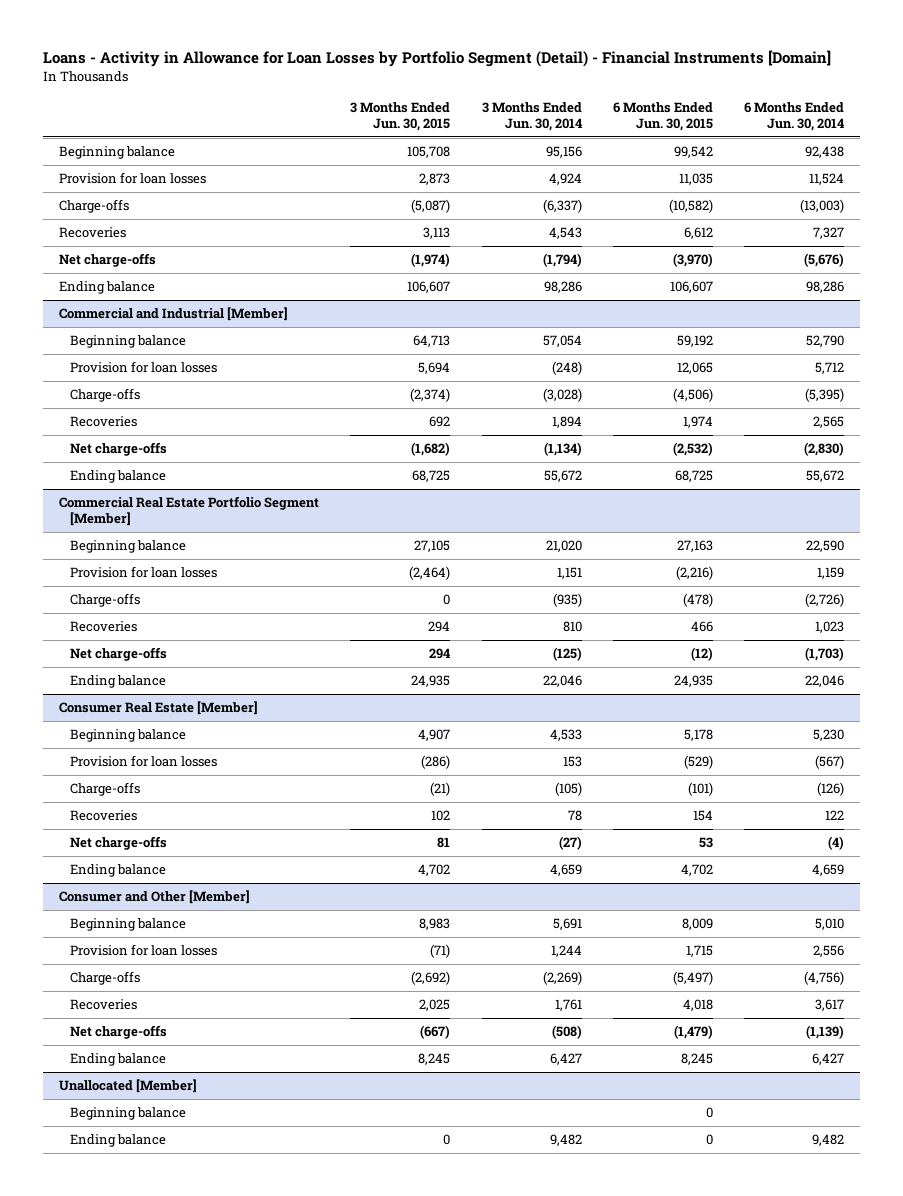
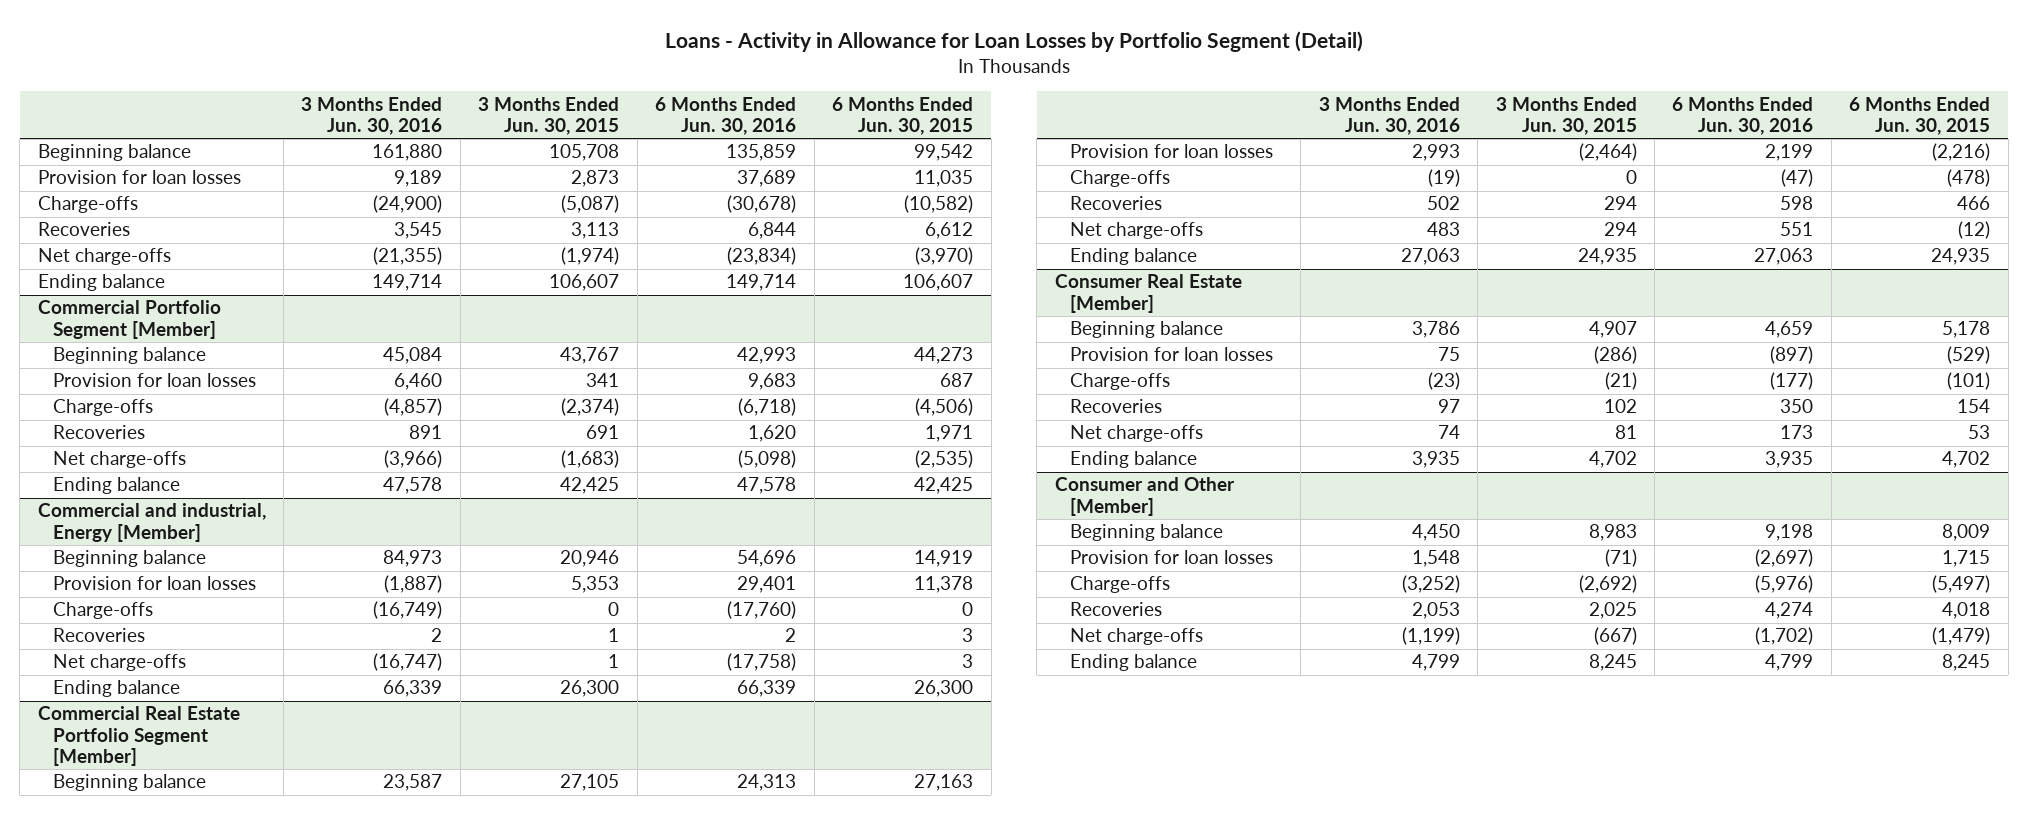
[43,50,832,68] Loans - Activity in Allowance for Loan Losses by Portfolio Segment (Detail) - Financial Instruments [Domain] -> [664,31,1363,53] Loans - Activity in Allowance for Loan Losses by Portfolio Segment (Detail)
[481,102,582,132] 3 Months Ended Jun. 30, 2014 -> none
[744,102,845,132] 6 Months Ended Jun. 30, 2014 -> none
none -> [301,96,443,135] 3 Months Ended Jun. 30, 2016
none -> [655,96,797,135] 6 Months Ended Jun. 30, 2016
[58,306,288,321] Commercial and Industrial [Member] -> [37,300,221,339] Commercial Portfolio Segment [Member]
[413,334,451,347] 64,713 -> [560,347,620,365] 43,767
[677,334,714,347] 59,192 -> [914,347,974,365] 44,273
[418,361,451,374] 5,694 -> [586,373,620,388] 341
[677,361,714,374] 12,065 -> [940,373,974,388] 687
[429,415,451,427] 692 -> [586,425,620,440] 691
[683,415,714,428] 1,974 -> [925,425,974,443] 1,971
[411,441,451,456] (1,682) -> [561,450,620,469] (1,683)
[673,441,714,456] (2,532) -> [915,450,974,469] (2,535)
[412,469,451,482] 68,725 -> [560,477,620,495] 42,425
[675,469,714,482] 68,725 -> [914,477,974,495] 42,425
none -> [37,503,266,542] Commercial and industrial, Energy [Member]
none -> [52,550,206,568] Beginning balance
none -> [52,576,256,591] Provision for loan losses
none -> [52,602,153,620] Charge-offs
none -> [52,628,145,643] Recoveries
none -> [52,654,186,672] Net charge-offs
none -> [52,680,180,698] Ending balance
[58,1078,197,1093] Unallocated [Member] -> none
[69,1106,186,1120] Beginning balance -> none
[69,1133,166,1147] Ending balance -> none

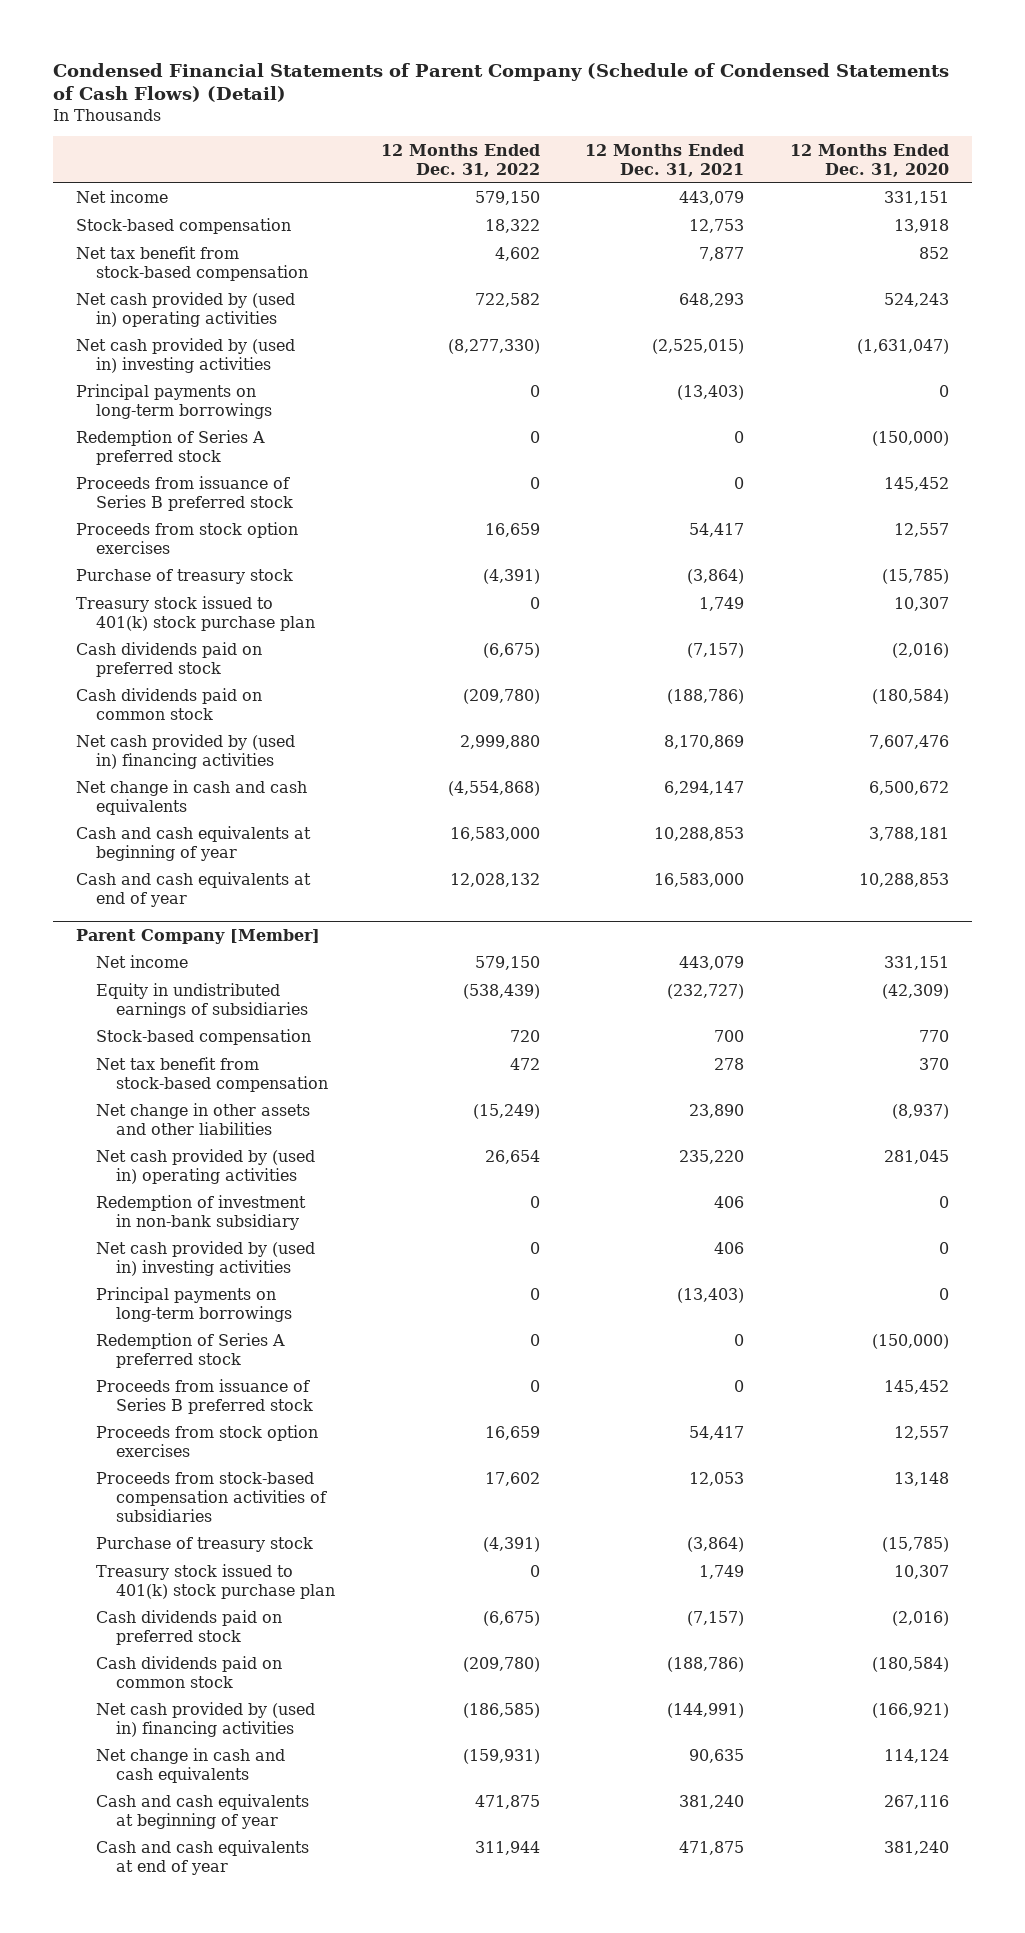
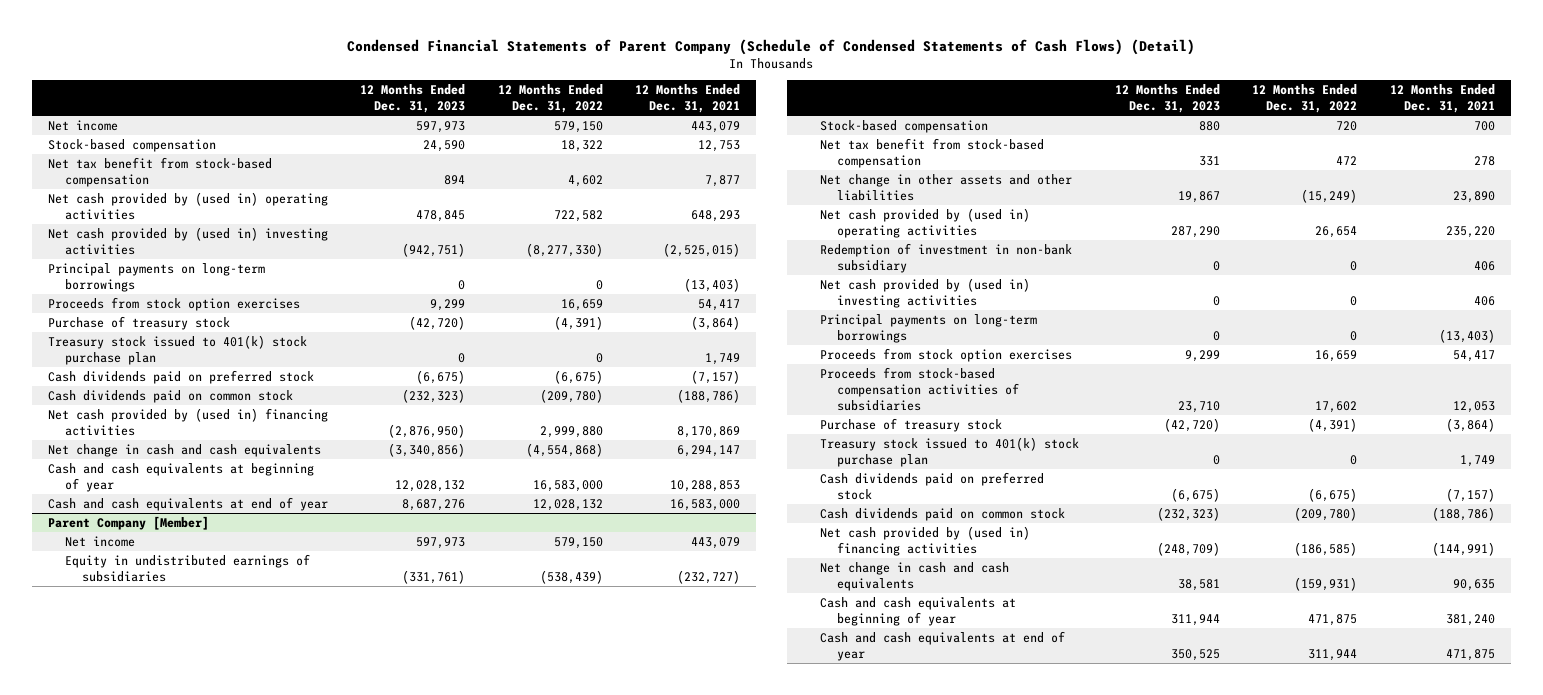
[789,143,949,177] 12 Months Ended Dec. 31, 2020 -> none
none -> [360,84,466,114] 12 Months Ended Dec. 31, 2023
[75,430,265,466] Redemption of Series A preferred stock -> none
[75,476,293,512] Proceeds from issuance of Series B preferred stock -> none
[95,1333,285,1369] Redemption of Series A preferred stock -> none
[95,1379,313,1415] Proceeds from issuance of Series B preferred stock -> none

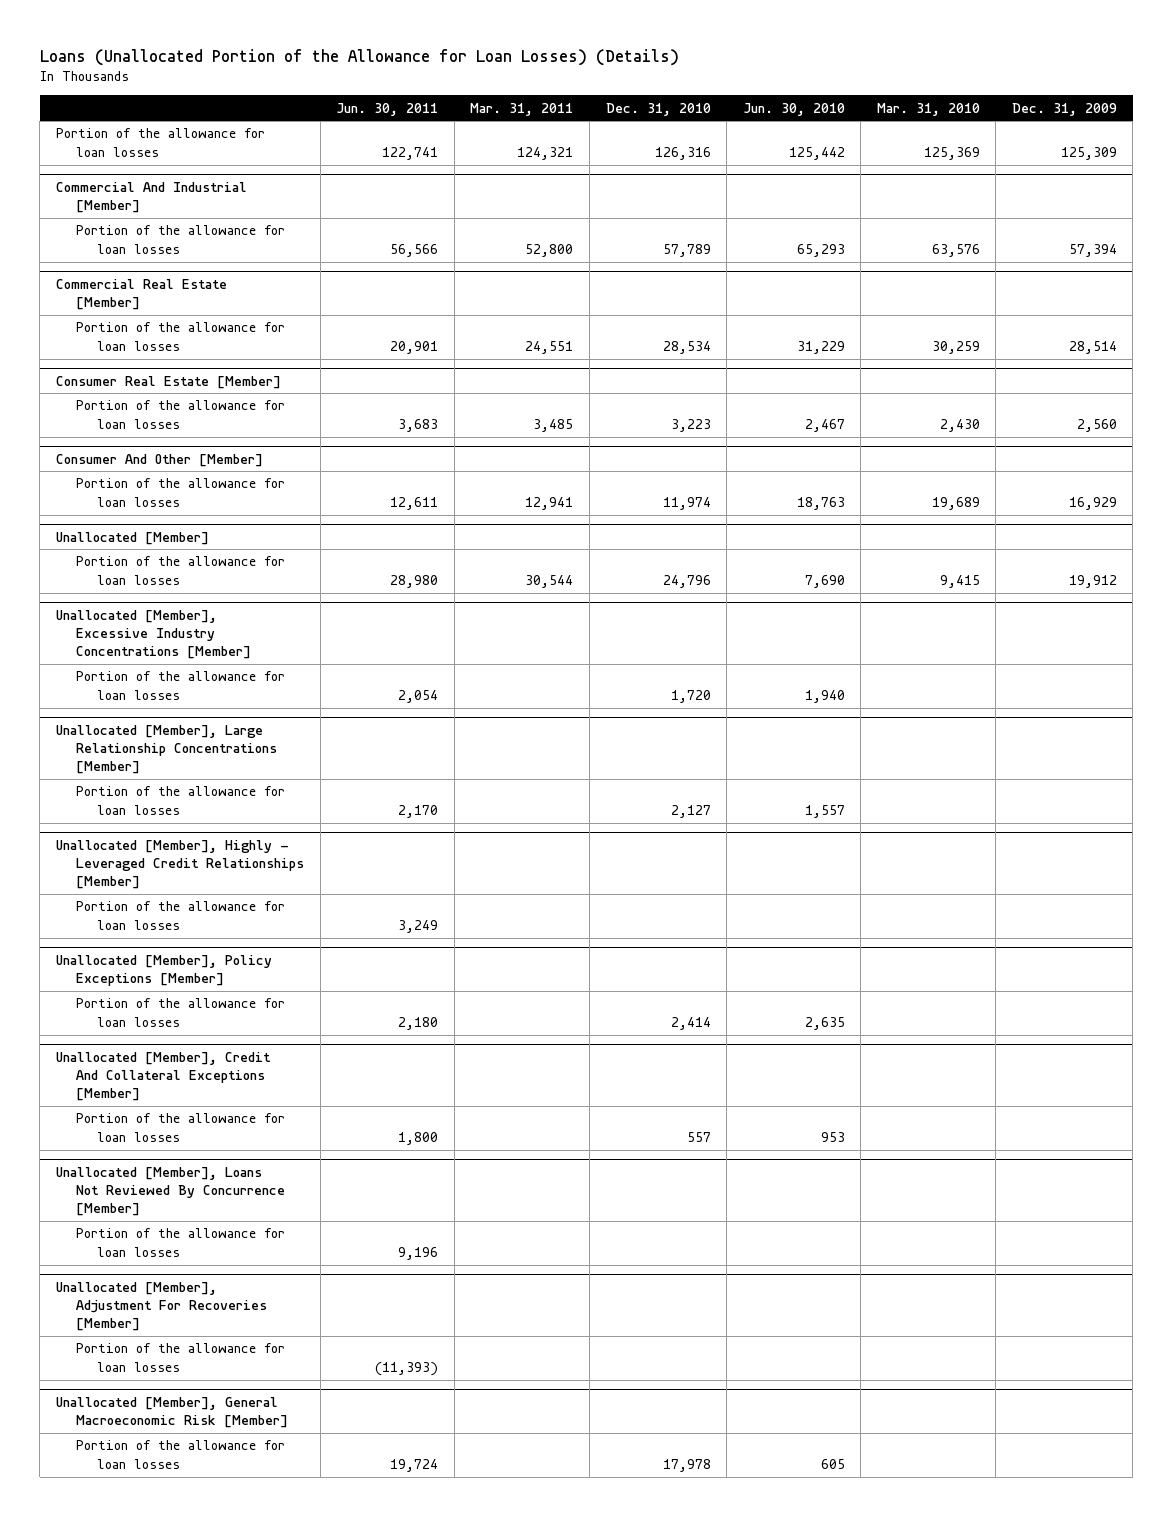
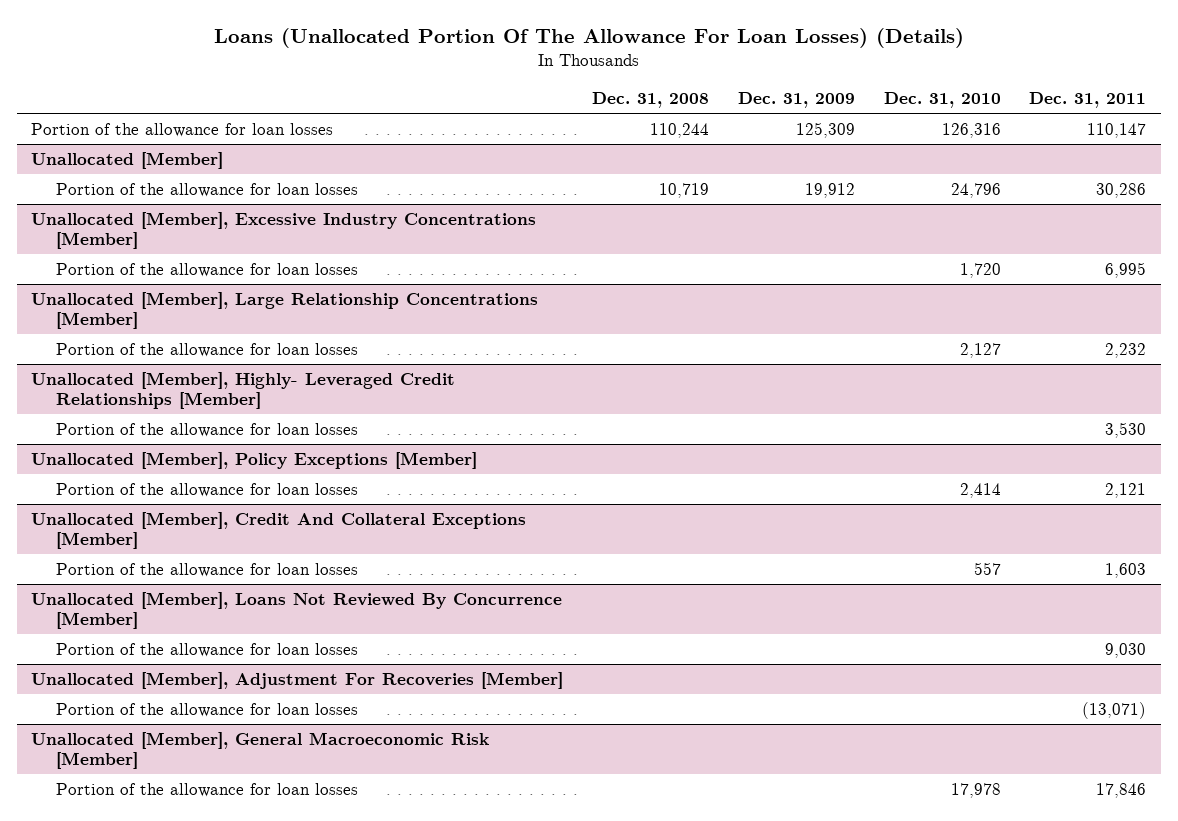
[39,48,679,66] Loans (Unallocated Portion of the Allowance for Loan Losses) (Details) -> [213,28,964,49] Loans (Unallocated Portion Of The Allowance For Loan Losses) (Details)
[336,102,439,116] Jun. 30, 2011 -> none
[470,102,574,116] Mar. 31, 2011 -> none
[742,102,845,116] Jun. 30, 2010 -> none
[876,102,980,116] Mar. 31, 2010 -> none
none -> [592,92,710,109] Dec. 31, 2008
none -> [1029,92,1147,109] Dec. 31, 2011
[55,181,247,214] Commercial And Industrial [Member] -> none
[76,225,286,254] Portion of the allowance for loan losses -> none
[55,278,227,311] Commercial Real Estate [Member] -> none
[76,322,286,351] Portion of the allowance for loan losses -> none
[55,375,281,389] Consumer Real Estate [Member] -> none
[76,400,286,429] Portion of the allowance for loan losses -> none
[55,453,263,467] Consumer And Other [Member] -> none
[76,478,286,507] Portion of the allowance for loan losses -> none
[55,839,305,890] Unallocated [Member], Highly - Leveraged Credit Relationships [Member] -> [31,371,456,410] Unallocated [Member], Highly- Leveraged Credit Relationships [Member]

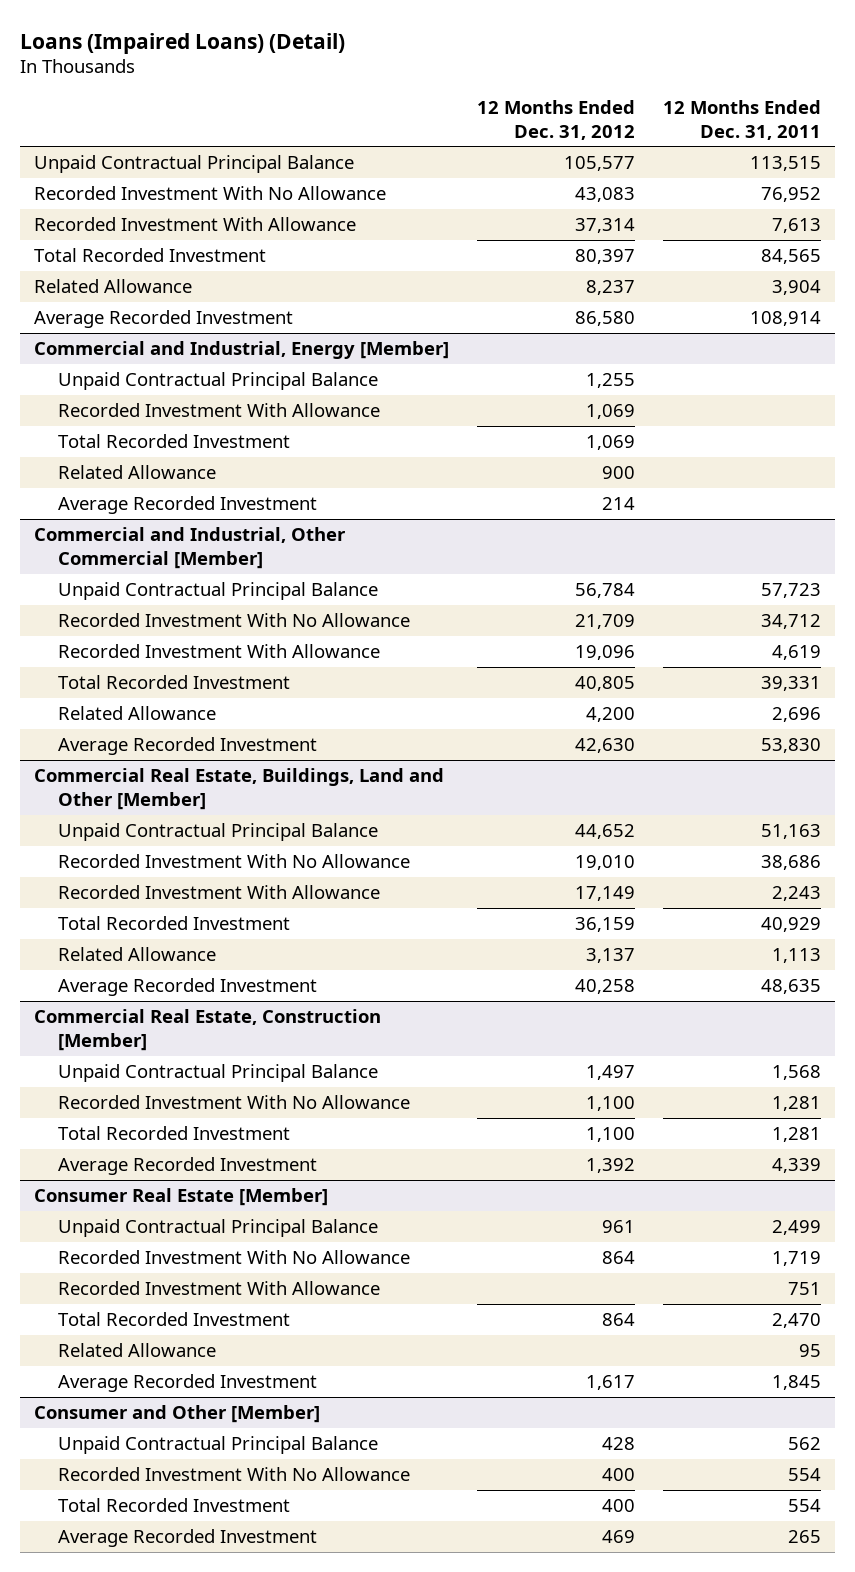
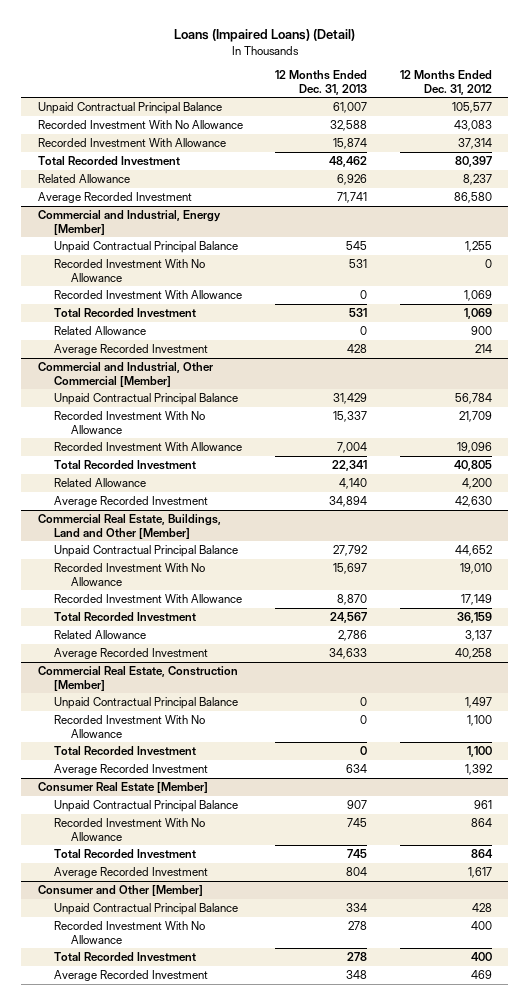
[662,100,821,140] 12 Months Ended Dec. 31, 2011 -> none
none -> [275,70,368,95] 12 Months Ended Dec. 31, 2013
none -> [54,259,206,282] Recorded Investment With No Allowance
[58,1281,381,1296] Recorded Investment With Allowance -> none
[58,1343,217,1358] Related Allowance -> none

